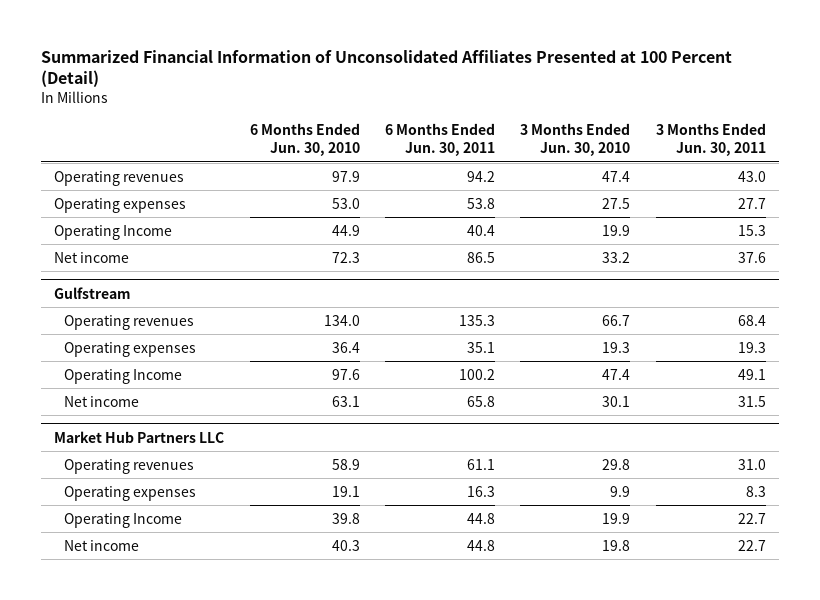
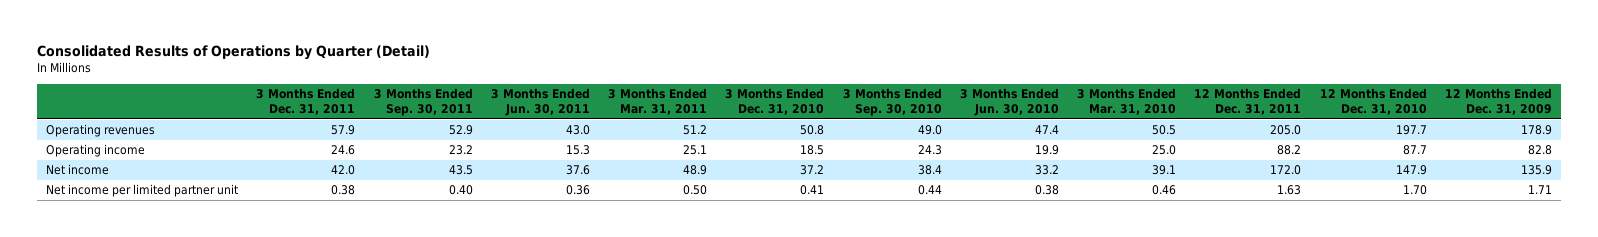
[41,49,733,88] Summarized Financial Information of Unconsolidated Affiliates Presented at 100 Percent (Detail) -> [36,44,430,60] Consolidated Results of Operations by Quarter (Detail)
[249,123,360,156] 6 Months Ended Jun. 30, 2010 -> none
[385,123,496,156] 6 Months Ended Jun. 30, 2011 -> none
none -> [256,88,356,116] 3 Months Ended Dec. 31, 2011
none -> [373,88,473,117] 3 Months Ended Sep. 30, 2011
none -> [608,88,708,116] 3 Months Ended Mar. 31, 2011
none -> [725,88,825,116] 3 Months Ended Dec. 31, 2010
none -> [842,88,942,117] 3 Months Ended Sep. 30, 2010
none -> [1077,88,1177,116] 3 Months Ended Mar. 31, 2010
none -> [1194,88,1302,116] 12 Months Ended Dec. 31, 2011
none -> [1319,88,1427,116] 12 Months Ended Dec. 31, 2010
none -> [1444,88,1552,116] 12 Months Ended Dec. 31, 2009
[54,197,187,213] Operating expenses -> none
[54,224,173,240] Operating Income -> [46,144,146,158] Operating income
[54,286,132,299] Gulfstream -> none
[64,314,195,330] Operating revenues -> none
[64,341,197,357] Operating expenses -> none
[64,368,183,384] Operating Income -> none
[64,395,140,407] Net income -> none
[54,430,225,443] Market Hub Partners LLC -> none
[64,458,195,474] Operating revenues -> none
[64,485,197,501] Operating expenses -> none
[64,512,183,528] Operating Income -> none
[64,539,140,551] Net income -> none
none -> [46,184,239,198] Net income per limited partner unit

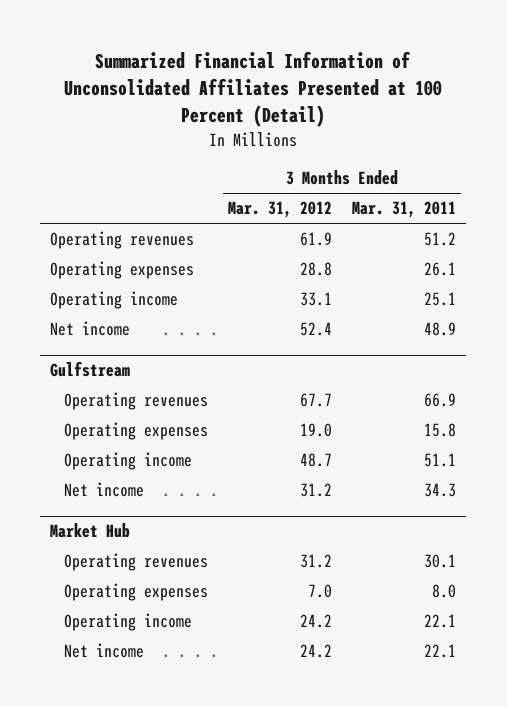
[36,44,430,60] Consolidated Results of Operations by Quarter (Detail) -> [64,50,443,127] Summarized Financial Information of Unconsolidated Affiliates Presented at 100 Percent (Detail)
[256,88,356,116] 3 Months Ended Dec. 31, 2011 -> none
[373,88,473,117] 3 Months Ended Sep. 30, 2011 -> none
[490,88,590,117] 3 Months Ended Jun. 30, 2011 -> none
[725,88,825,116] 3 Months Ended Dec. 31, 2010 -> none
[842,88,942,117] 3 Months Ended Sep. 30, 2010 -> none
[959,88,1059,117] 3 Months Ended Jun. 30, 2010 -> none
[1077,88,1177,116] 3 Months Ended Mar. 31, 2010 -> none
[1194,88,1302,116] 12 Months Ended Dec. 31, 2011 -> none
[1319,88,1427,116] 12 Months Ended Dec. 31, 2010 -> none
[1444,88,1552,116] 12 Months Ended Dec. 31, 2009 -> none
none -> [228,201,333,219] Mar. 31, 2012
none -> [50,261,195,280] Operating expenses
[46,184,239,198] Net income per limited partner unit -> none
none -> [50,361,131,378] Gulfstream
none -> [64,392,209,411] Operating revenues
none -> [64,422,209,441] Operating expenses
none -> [64,452,193,471] Operating income
none -> [64,482,145,498] Net income
none -> [50,523,131,539] Market Hub
none -> [64,553,209,572] Operating revenues
none -> [64,583,209,602] Operating expenses
none -> [64,613,193,632] Operating income
none -> [64,643,145,659] Net income

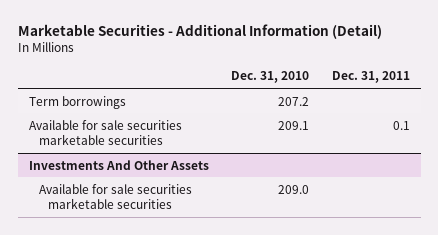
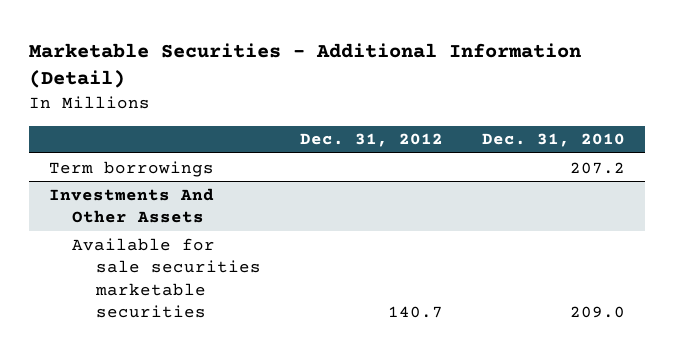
[331,71,410,84] Dec. 31, 2011 -> none
none -> [299,133,443,148] Dec. 31, 2012
[28,119,182,145] Available for sale securities marketable securities -> none

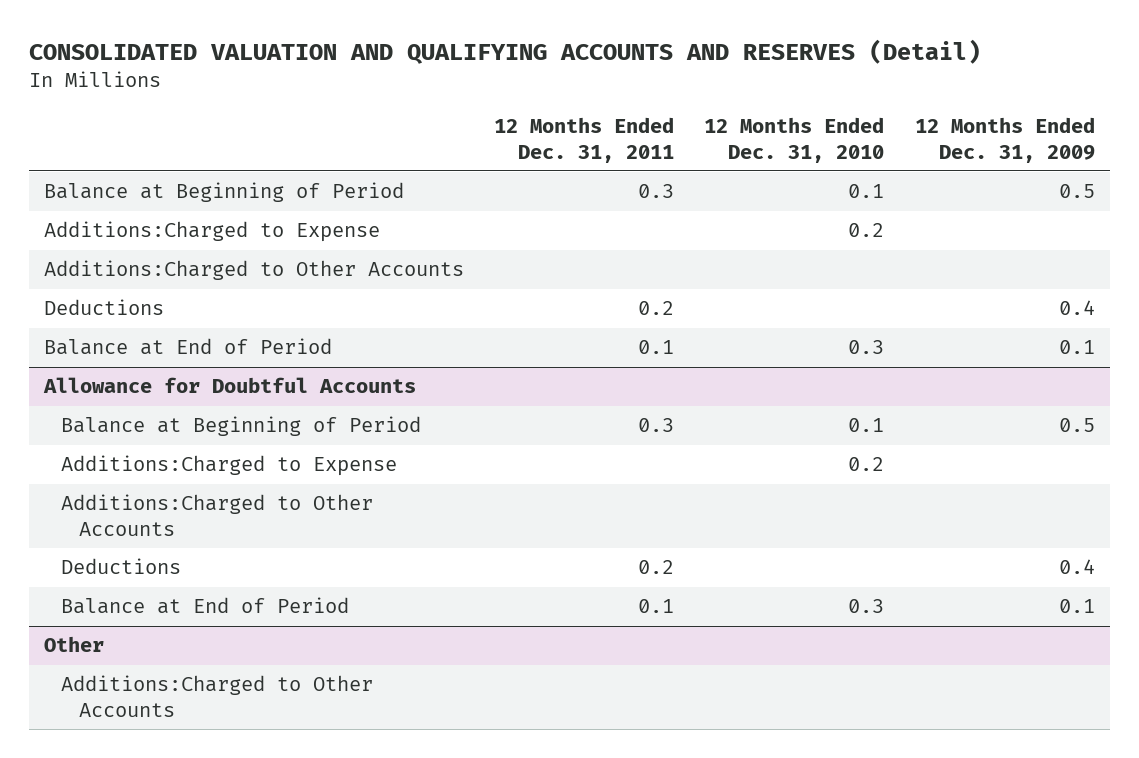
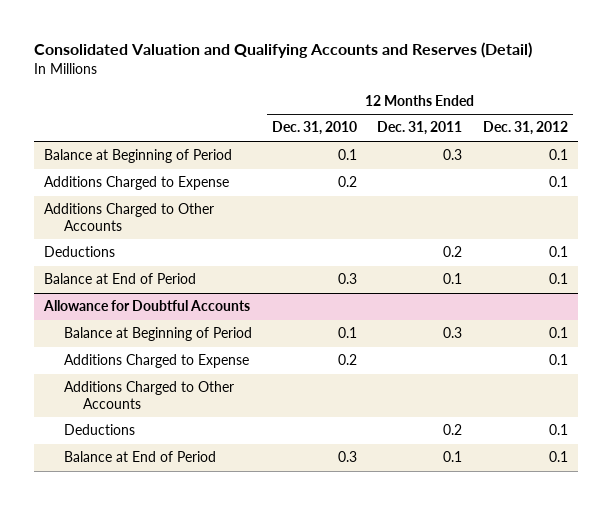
[28,38,981,64] CONSOLIDATED VALUATION AND QUALIFYING ACCOUNTS AND RESERVES (Detail) -> [33,42,532,59] Consolidated Valuation and Qualifying Accounts and Reserves (Detail)
[914,116,1095,163] 12 Months Ended Dec. 31, 2009 -> none
none -> [482,121,568,136] Dec. 31, 2012
[43,221,380,243] Additions:Charged to Expense -> [44,176,230,191] Additions Charged to Expense
[43,260,464,281] Additions:Charged to Other Accounts -> [44,203,215,231] Additions Charged to Other Accounts
[61,455,398,477] Additions:Charged to Expense -> [63,354,249,369] Additions Charged to Expense
[61,494,374,536] Additions:Charged to Other Accounts -> [63,381,234,409] Additions Charged to Other Accounts
[43,636,104,653] Other -> none
[61,675,374,717] Additions:Charged to Other Accounts -> none

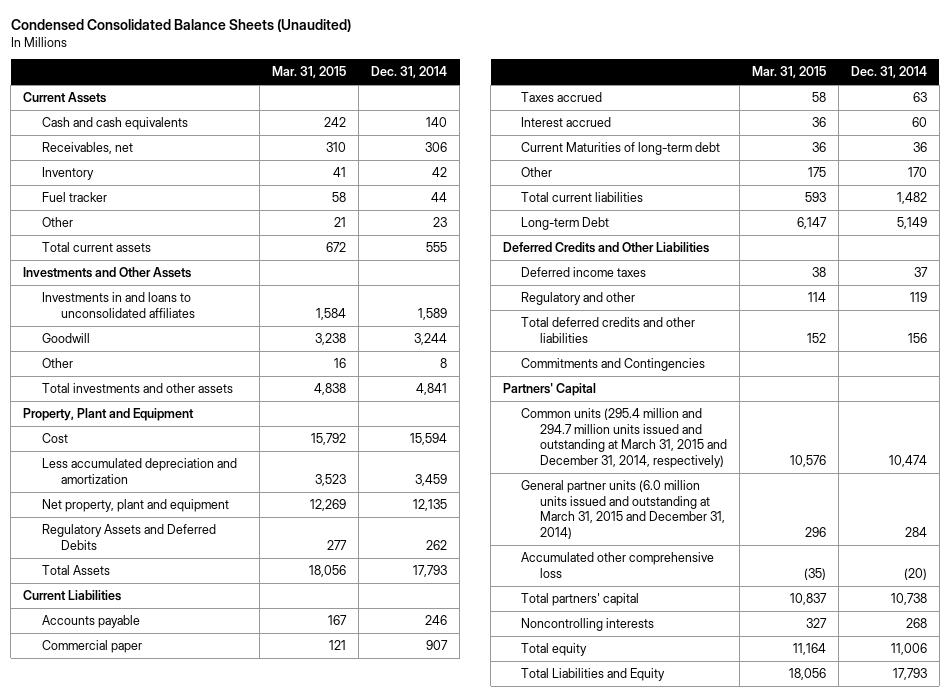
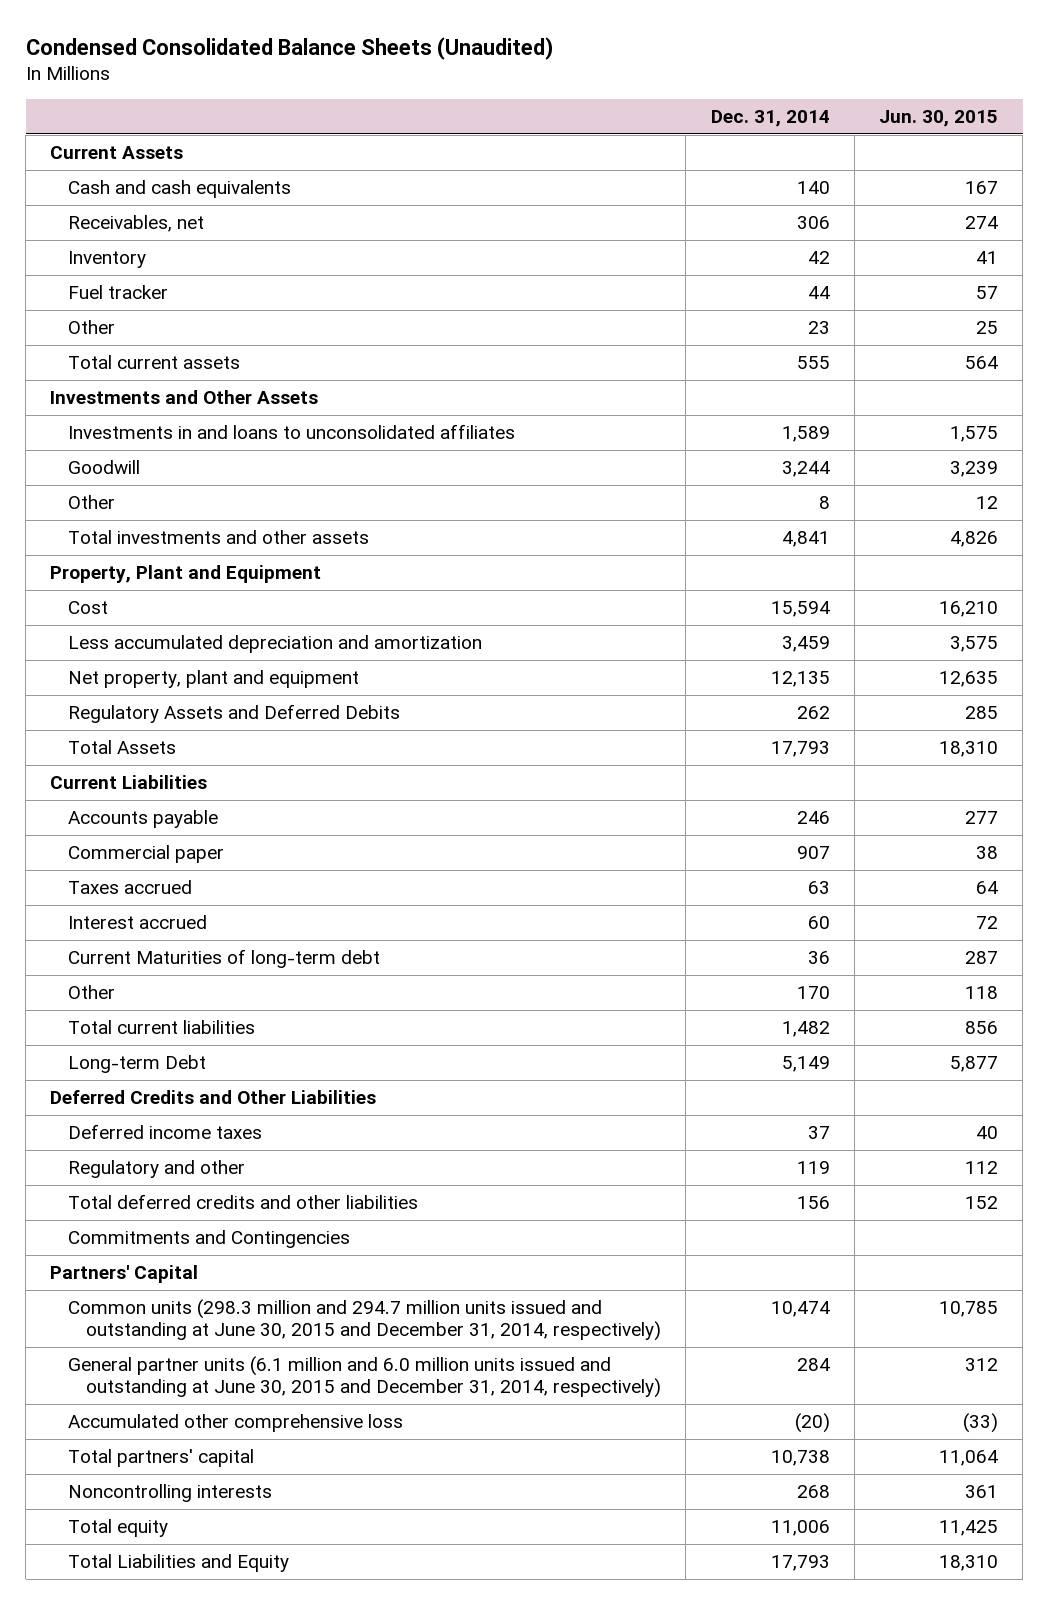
[272,66,347,79] Mar. 31, 2015 -> none
none -> [879,110,999,128] Jun. 30, 2015
[521,407,728,469] Common units (295.4 million and 294.7 million units issued and outstanding at March 31, 2015 and December 31, 2014, respectively) -> [68,1299,661,1342] Common units (298.3 million and 294.7 million units issued and outstanding at June 30, 2015 and December 31, 2014, respectively)
[521,479,726,540] General partner units (6.0 million units issued and outstanding at March 31, 2015 and December 31, 2014) -> [68,1356,661,1399] General partner units (6.1 million and 6.0 million units issued and outstanding at June 30, 2015 and December 31, 2014, respectively)

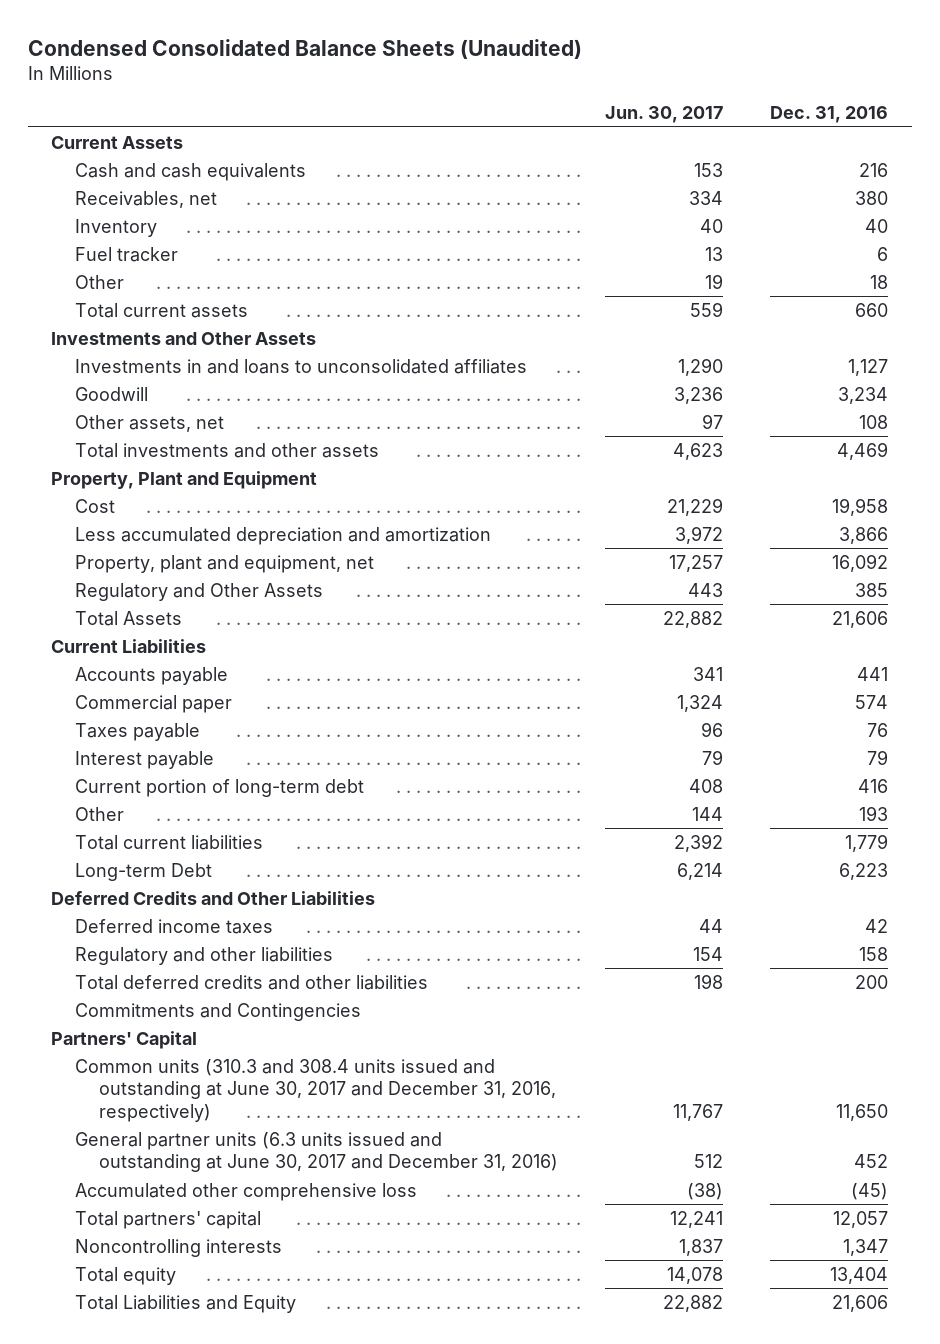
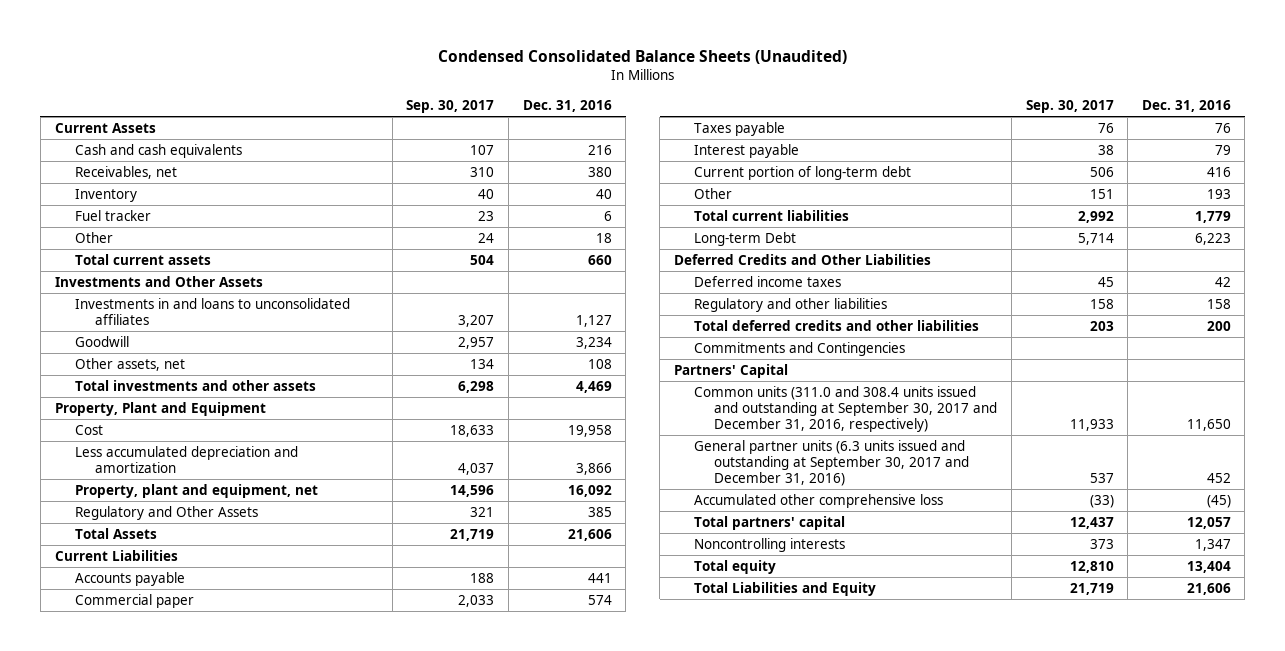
[604,106,723,124] Jun. 30, 2017 -> none
none -> [406,99,495,113] Sep. 30, 2017
[74,1058,556,1122] Common units (310.3 and 308.4 units issued and outstanding at June 30, 2017 and December 31, 2016, respectively) -> [694,386,998,433] Common units (311.0 and 308.4 units issued and outstanding at September 30, 2017 and December 31, 2016, respectively)
[74,1131,558,1173] General partner units (6.3 units issued and outstanding at June 30, 2017 and December 31, 2016) -> [694,440,970,487] General partner units (6.3 units issued and outstanding at September 30, 2017 and December 31, 2016)

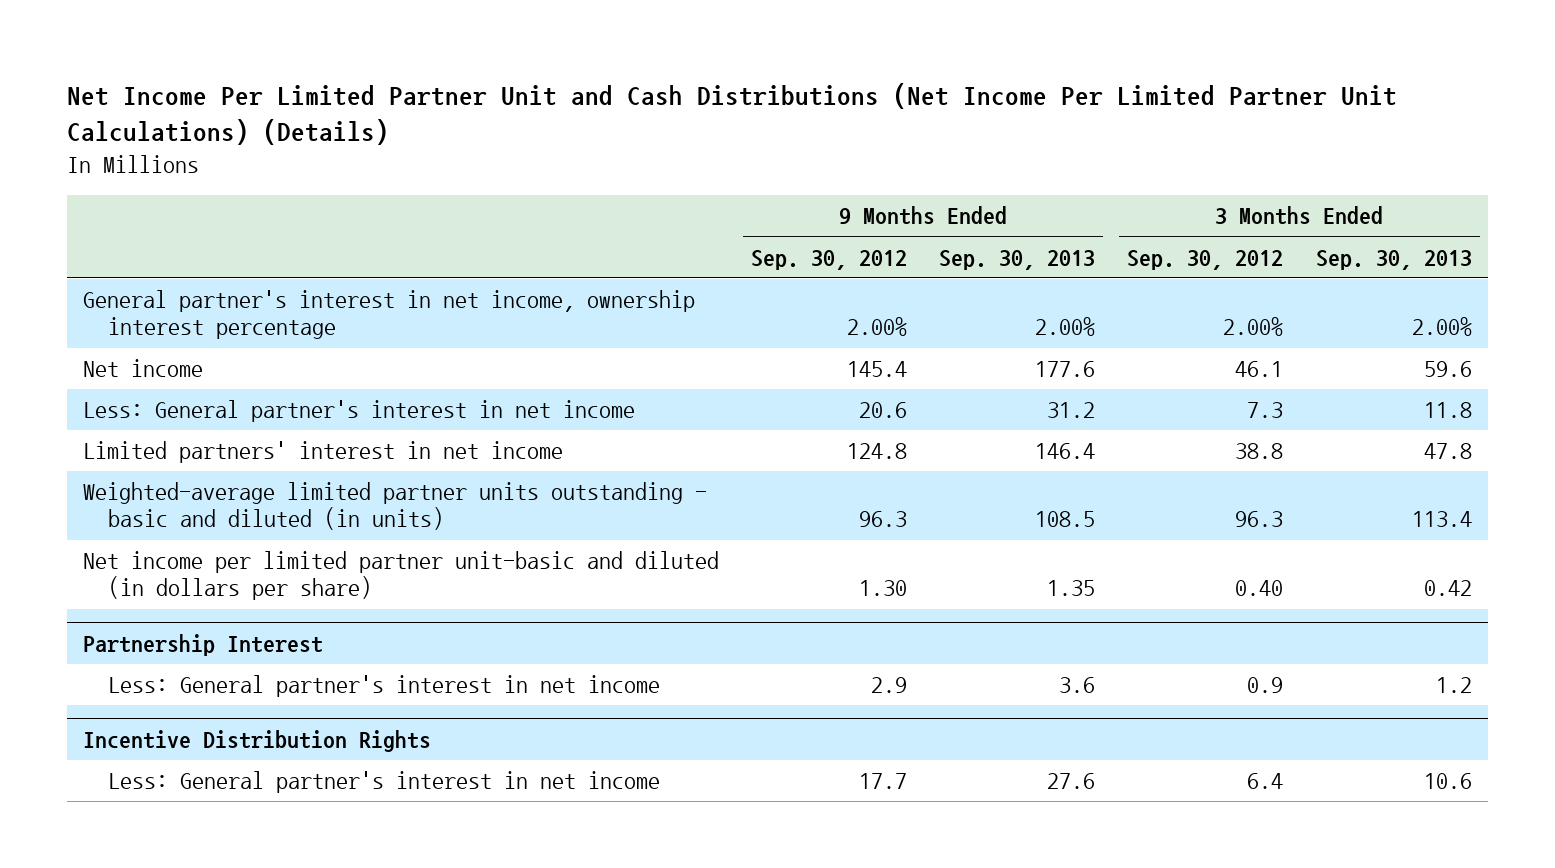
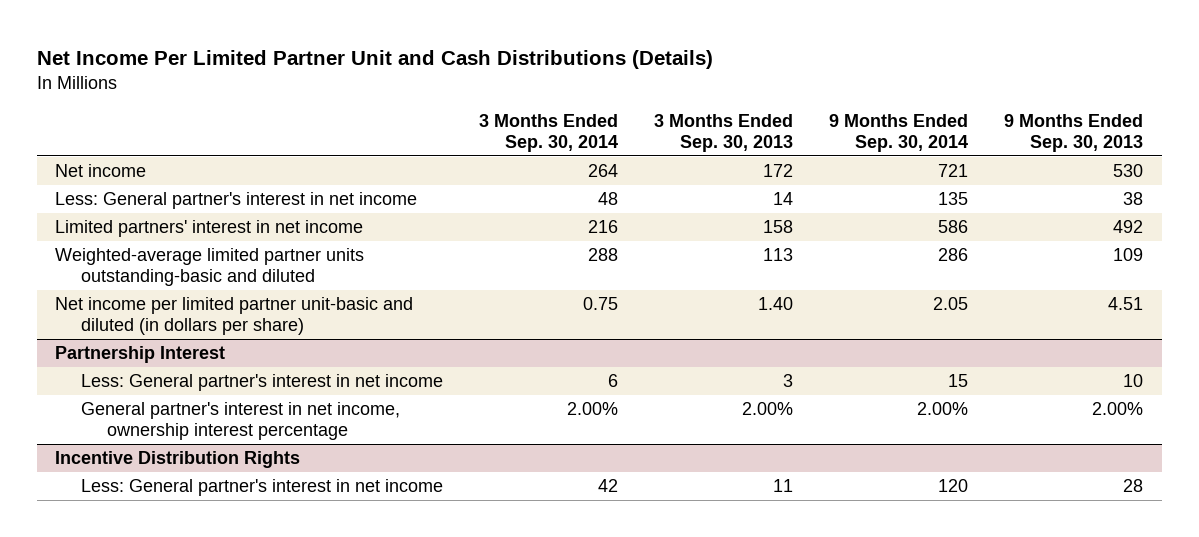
[67,82,1398,145] Net Income Per Limited Partner Unit and Cash Distributions (Net Income Per Limited Partner Unit Calculations) (Details) -> [36,49,713,69] Net Income Per Limited Partner Unit and Cash Distributions (Details)
[751,249,908,270] Sep. 30, 2012 -> none
[1127,249,1284,270] Sep. 30, 2012 -> none
none -> [478,113,618,152] 3 Months Ended Sep. 30, 2014
none -> [829,113,969,152] 9 Months Ended Sep. 30, 2014
[83,290,696,340] General partner's interest in net income, ownership interest percentage -> none
[1035,361,1096,378] 177.6 -> [1113,164,1144,178] 530
[1423,361,1472,378] 59.6 -> [763,164,794,178] 172
[1047,402,1096,419] 31.2 -> [1123,192,1144,206] 38
[1423,402,1472,419] 11.8 -> [773,192,794,206] 14
[1035,443,1096,460] 146.4 -> [1113,220,1144,234] 492
[1423,443,1472,460] 47.8 -> [763,220,794,234] 158
[83,482,708,531] Weighted-average limited partner units outstanding - basic and diluted (in units) -> [55,248,365,287] Weighted-average limited partner units outstanding-basic and diluted
[1035,511,1096,528] 108.5 -> [1113,248,1144,262] 109
[1411,511,1472,528] 113.4 -> [763,248,794,262] 113
[1047,580,1096,597] 1.35 -> [1108,297,1144,311] 4.51
[1423,580,1472,597] 0.42 -> [758,297,794,311] 1.40
[1059,677,1096,694] 3.6 -> [1123,374,1144,388] 10
[1435,677,1472,694] 1.2 -> [783,374,794,388] 3
none -> [80,402,400,441] General partner's interest in net income, ownership interest percentage
[1047,773,1096,790] 27.6 -> [1123,479,1144,493] 28
[1423,773,1472,790] 10.6 -> [773,479,794,493] 11

